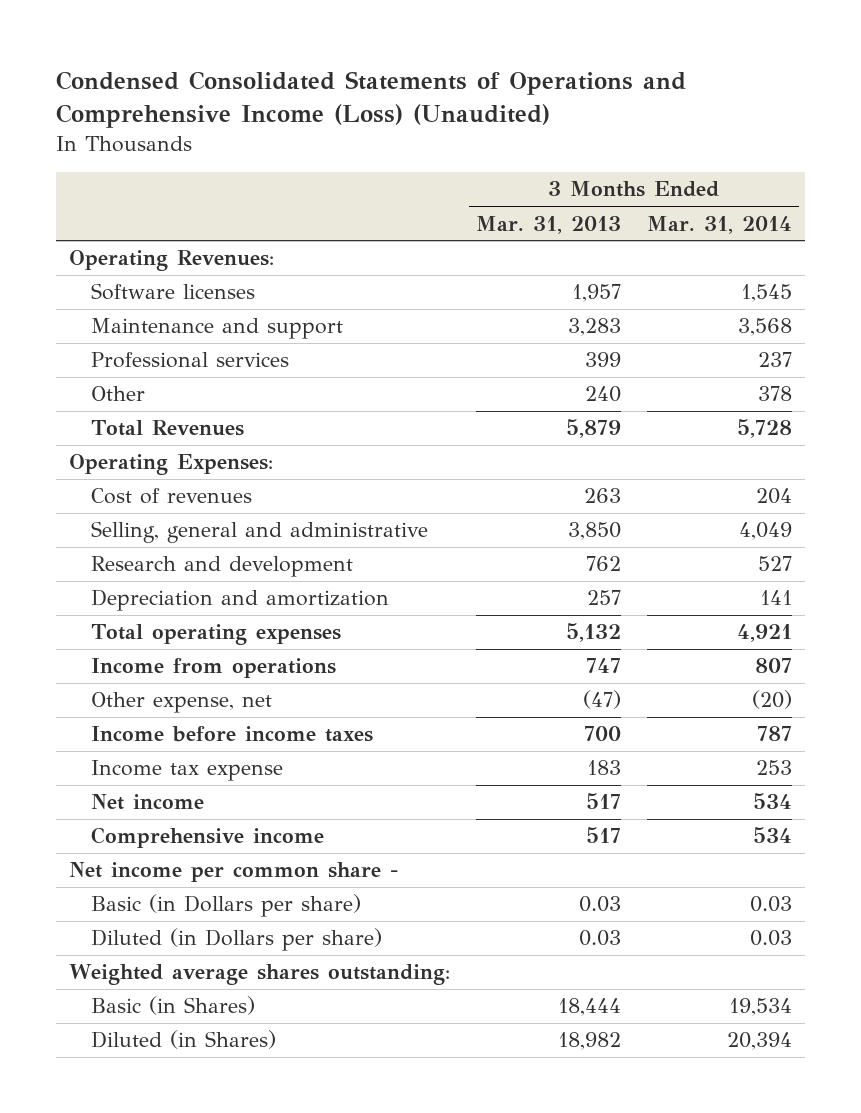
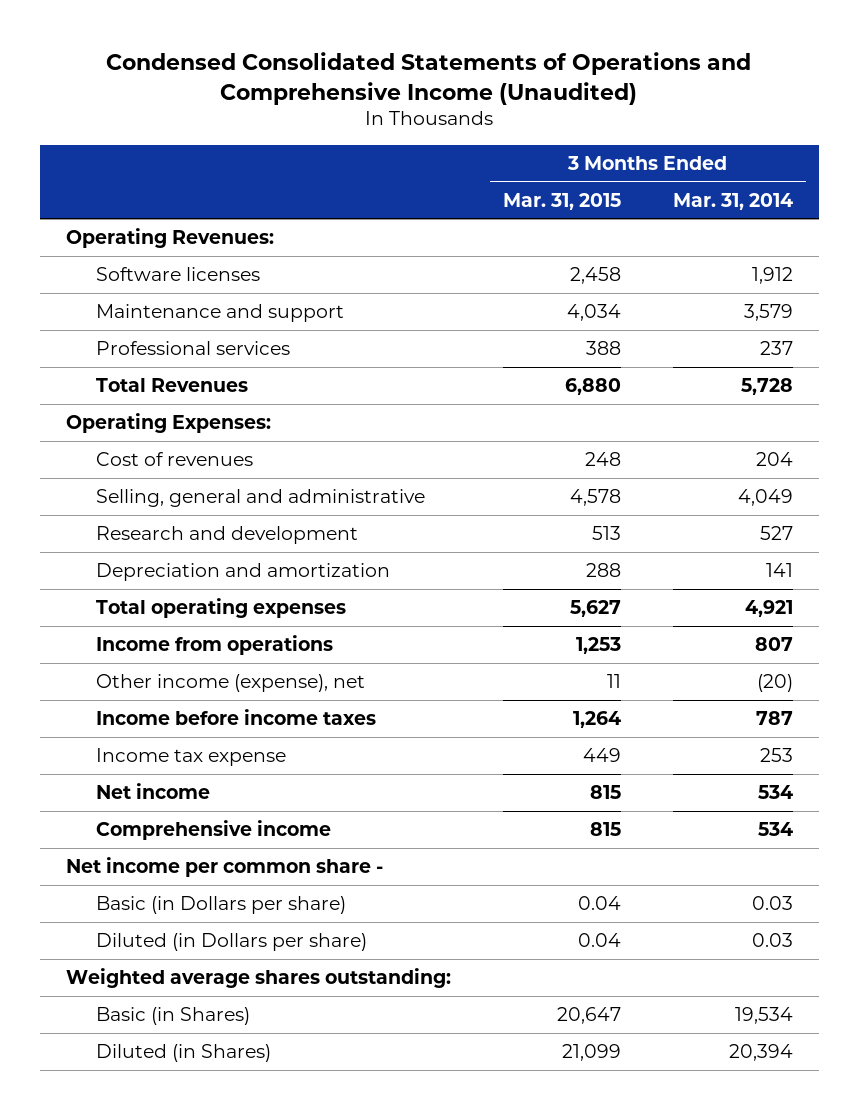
[55,70,686,128] Condensed Consolidated Statements of Operations and Comprehensive Income (Loss) (Unaudited) -> [106,51,752,105] Condensed Consolidated Statements of Operations and Comprehensive Income (Unaudited)
[475,215,621,234] Mar. 31, 2013 -> none
none -> [502,192,621,210] Mar. 31, 2015
[741,284,793,303] 1,545 -> [751,267,793,285] 1,912
[738,318,793,337] 3,568 -> [743,304,793,322] 3,579
[91,386,146,402] Other -> none
[91,692,273,714] Other expense, net -> [96,674,366,693] Other income (expense), net

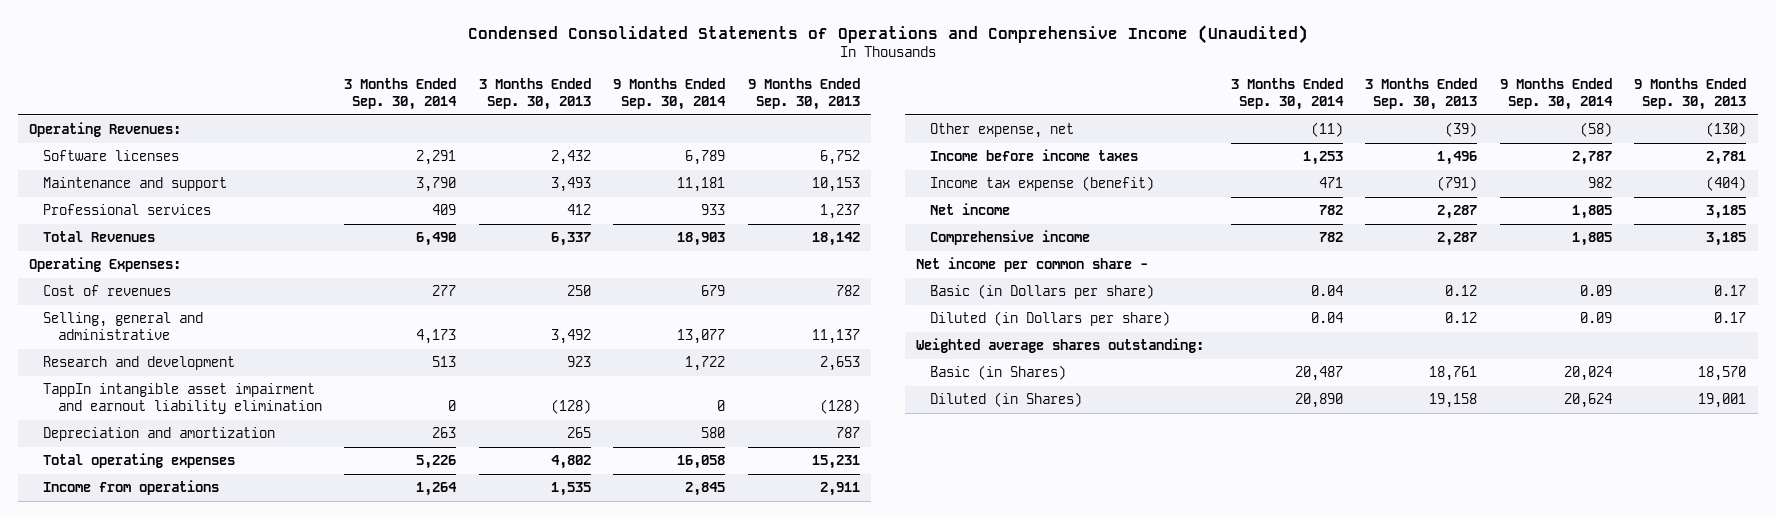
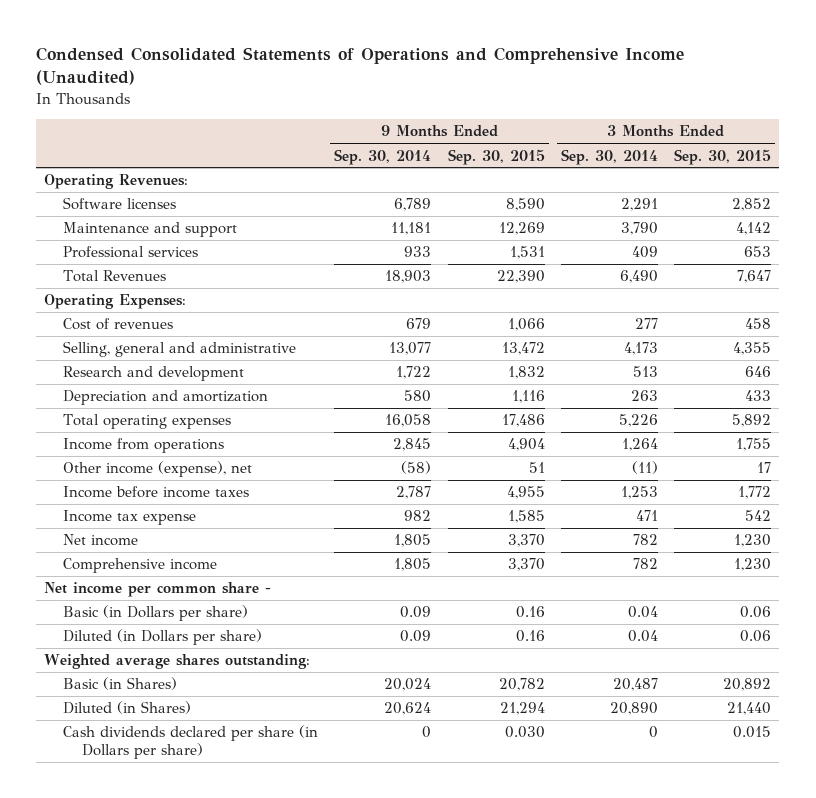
[478,77,591,110] 3 Months Ended Sep. 30, 2013 -> none
[747,77,860,110] 9 Months Ended Sep. 30, 2013 -> none
none -> [447,148,545,165] Sep. 30, 2015
none -> [674,148,772,165] Sep. 30, 2015
[43,383,322,415] TappIn intangible asset impairment and earnout liability elimination -> none
[930,123,1075,139] Other expense, net -> [63,461,253,478] Other income (expense), net
[930,176,1155,192] Income tax expense (benefit) -> [63,510,197,526] Income tax expense
none -> [63,725,319,760] Cash dividends declared per share (in Dollars per share)

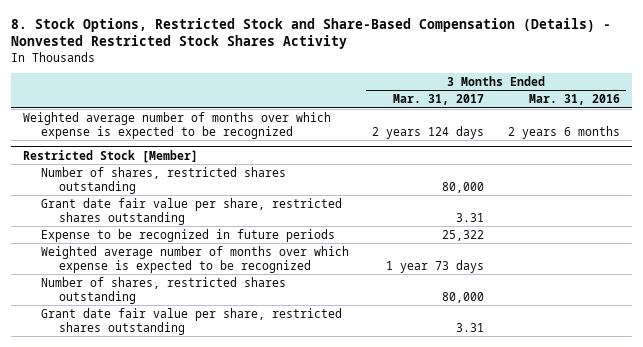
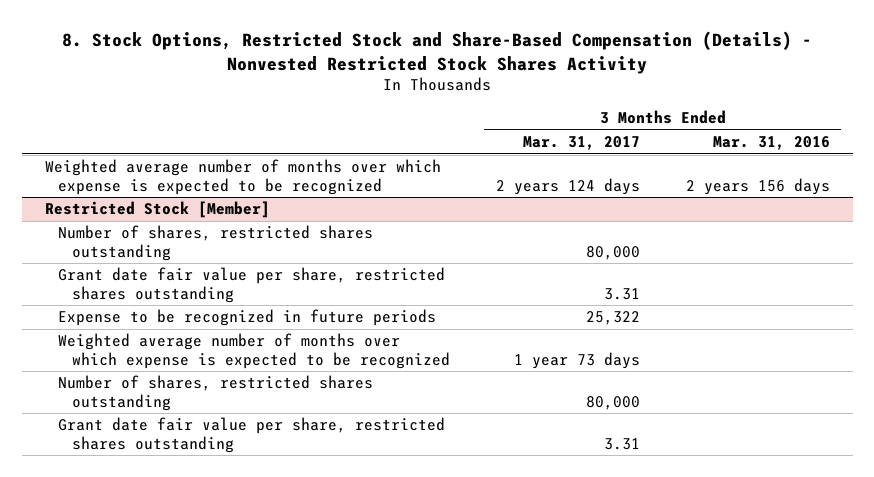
[507,125,620,139] 2 years 6 months -> [685,177,830,195] 2 years 156 days

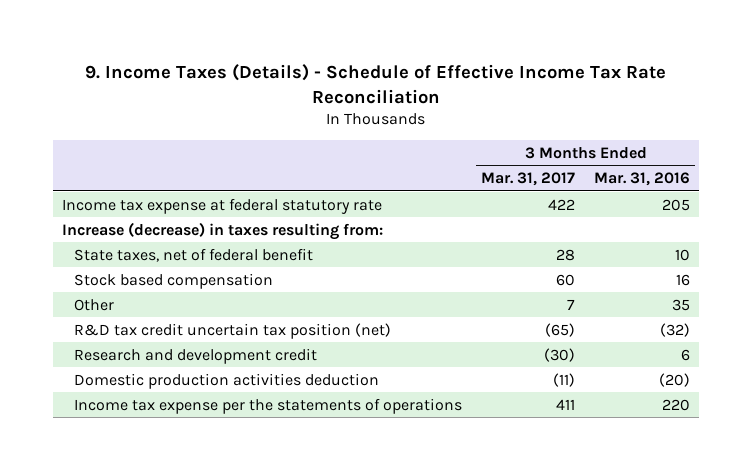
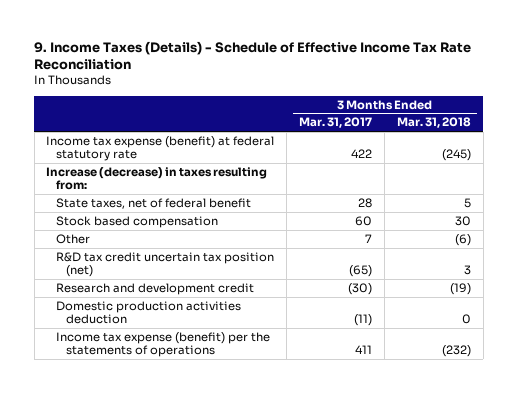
[593,172,690,187] Mar. 31, 2016 -> none
none -> [396,117,471,129] Mar. 31, 2018
[61,197,382,214] Income tax expense at federal statutory rate -> [46,136,275,162] Income tax expense (benefit) at federal statutory rate
[74,397,463,414] Income tax expense per the statements of operations -> [56,332,271,358] Income tax expense (benefit) per the statements of operations

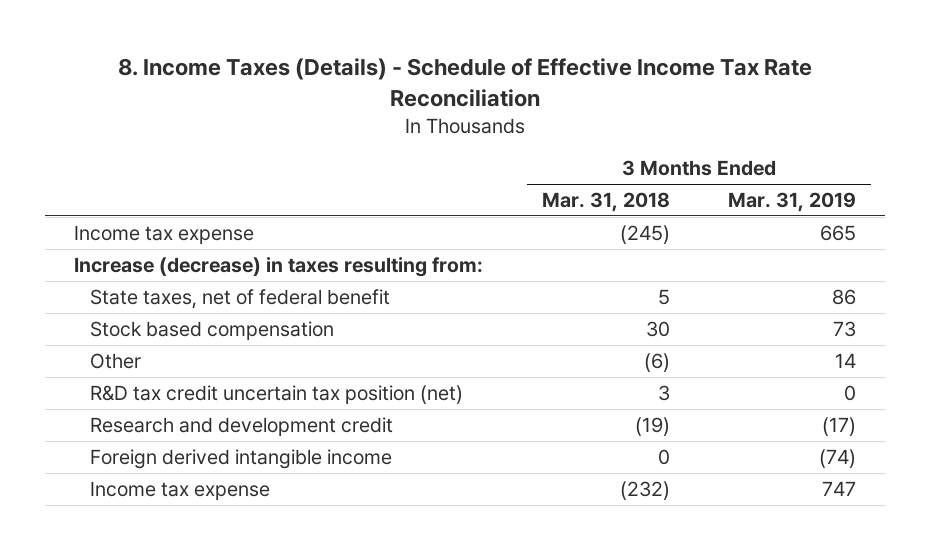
[34,40,472,71] 9. Income Taxes (Details) - Schedule of Effective Income Tax Rate Reconciliation -> [118,58,813,108] 8. Income Taxes (Details) - Schedule of Effective Income Tax Rate Reconciliation
[299,117,373,129] Mar. 31, 2017 -> none
none -> [728,191,857,212] Mar. 31, 2019
[46,136,275,162] Income tax expense (benefit) at federal statutory rate -> [73,224,254,244] Income tax expense
[56,301,242,325] Domestic production activities deduction -> none
none -> [90,448,393,469] Foreign derived intangible income
[56,332,271,358] Income tax expense (benefit) per the statements of operations -> [90,480,271,500] Income tax expense

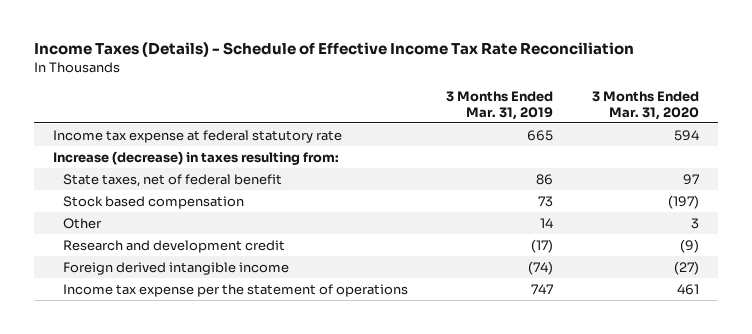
[118,58,813,108] 8. Income Taxes (Details) - Schedule of Effective Income Tax Rate Reconciliation -> [34,42,635,58] Income Taxes (Details) - Schedule of Effective Income Tax Rate Reconciliation
[541,191,670,212] Mar. 31, 2018 -> none
none -> [591,90,699,120] 3 Months Ended Mar. 31, 2020
[73,224,254,244] Income tax expense -> [53,129,343,143] Income tax expense at federal statutory rate
[90,384,464,404] R&D tax credit uncertain tax position (net) -> none
[90,480,271,500] Income tax expense -> [63,283,409,297] Income tax expense per the statement of operations

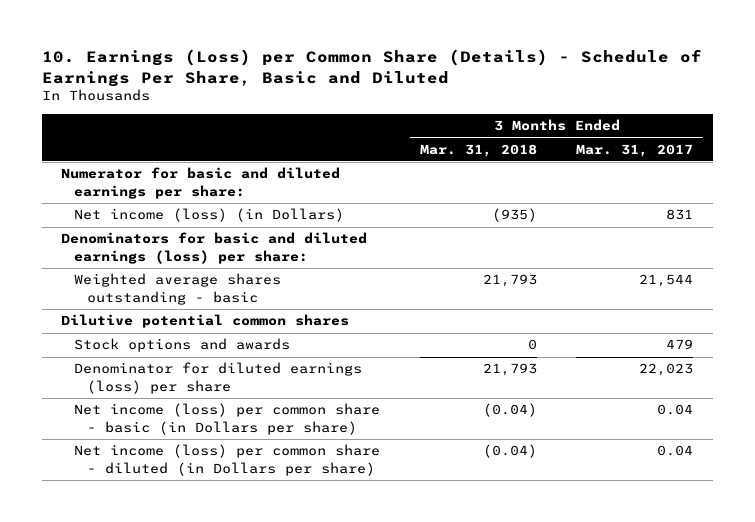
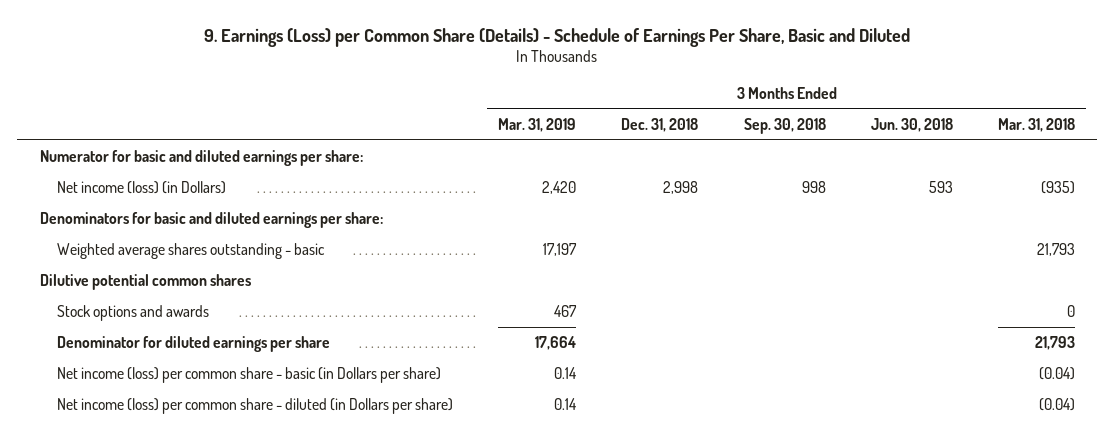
[41,49,702,87] 10. Earnings (Loss) per Common Share (Details) - Schedule of Earnings Per Share, Basic and Diluted -> [204,27,911,47] 9. Earnings (Loss) per Common Share (Details) - Schedule of Earnings Per Share, Basic and Diluted
[576,143,694,157] Mar. 31, 2017 -> none
none -> [498,117,577,132] Mar. 31, 2019
none -> [621,117,699,132] Dec. 31, 2018
none -> [743,117,826,134] Sep. 30, 2018
none -> [870,117,953,132] Jun. 30, 2018
[61,232,368,264] Denominators for basic and diluted earnings (loss) per share: -> [40,212,384,229] Denominators for basic and diluted earnings per share:
[74,362,363,394] Denominator for diluted earnings (loss) per share -> [57,336,331,353] Denominator for diluted earnings per share

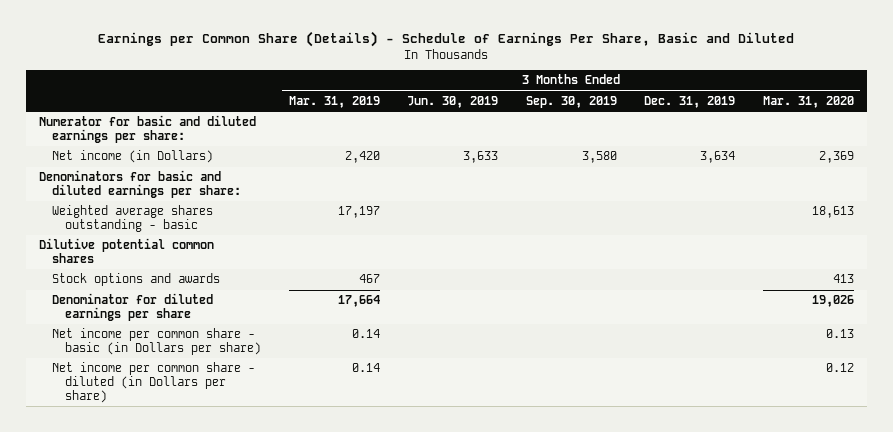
[204,27,911,47] 9. Earnings (Loss) per Common Share (Details) - Schedule of Earnings Per Share, Basic and Diluted -> [98,31,795,48] Earnings per Common Share (Details) - Schedule of Earnings Per Share, Basic and Diluted
[621,117,699,132] Dec. 31, 2018 -> none
[743,117,826,134] Sep. 30, 2018 -> none
[870,117,953,132] Jun. 30, 2018 -> none
[997,117,1075,132] Mar. 31, 2018 -> none
none -> [407,96,499,109] Jun. 30, 2019
none -> [525,96,617,109] Sep. 30, 2019
none -> [644,96,736,109] Dec. 31, 2019
none -> [762,96,854,109] Mar. 31, 2020
[57,181,227,195] Net income (loss) (in Dollars) -> [52,150,214,164] Net income (in Dollars)
[57,367,442,384] Net income (loss) per common share - basic (in Dollars per share) -> [52,328,262,356] Net income per common share - basic (in Dollars per share)
[57,398,454,415] Net income (loss) per common share - diluted (in Dollars per share) -> [52,362,256,403] Net income per common share - diluted (in Dollars per share)

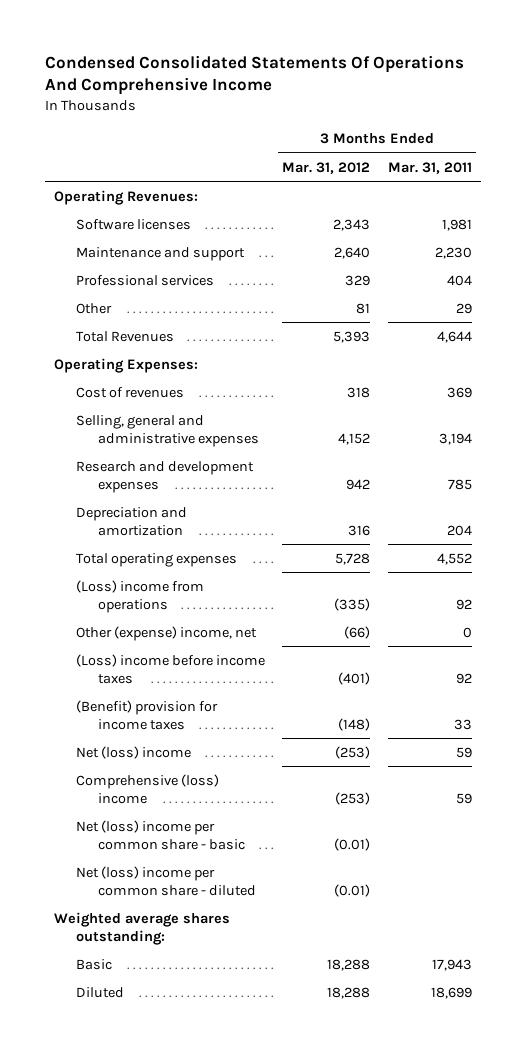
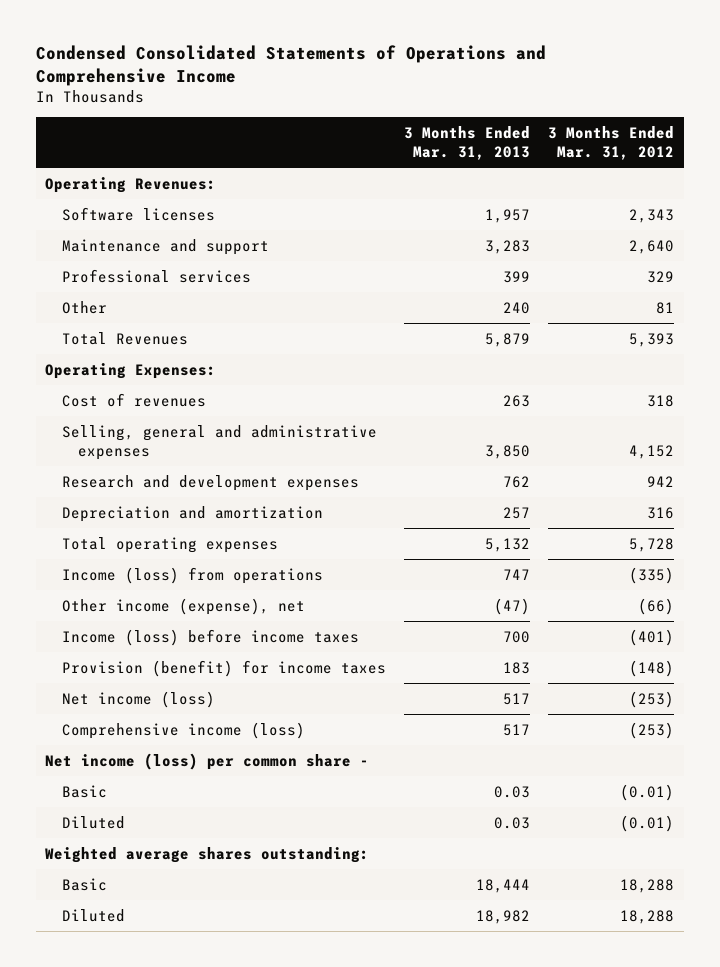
[45,54,465,96] Condensed Consolidated Statements Of Operations And Comprehensive Income -> [36,45,547,87] Condensed Consolidated Statements of Operations and Comprehensive Income
[387,161,472,174] Mar. 31, 2011 -> none
none -> [404,125,531,160] 3 Months Ended Mar. 31, 2013
[75,579,204,613] (Loss) income from operations -> [61,566,323,584] Income (loss) from operations
[75,625,257,641] Other (expense) income, net -> [61,597,305,615] Other income (expense), net
[75,653,265,684] (Loss) income before income taxes -> [61,628,359,646] Income (loss) before income taxes
[75,699,218,730] (Benefit) provision for income taxes -> [61,659,386,677] Provision (benefit) for income taxes
[75,745,191,759] Net (loss) income -> [61,690,215,708] Net income (loss)
[75,773,219,804] Comprehensive (loss) income -> [61,721,305,739] Comprehensive income (loss)
none -> [45,752,370,770] Net income (loss) per common share -
[75,819,246,850] Net (loss) income per common share - basic -> [61,784,107,798] Basic
[75,865,257,896] Net (loss) income per common share - diluted -> [61,815,125,829] Diluted

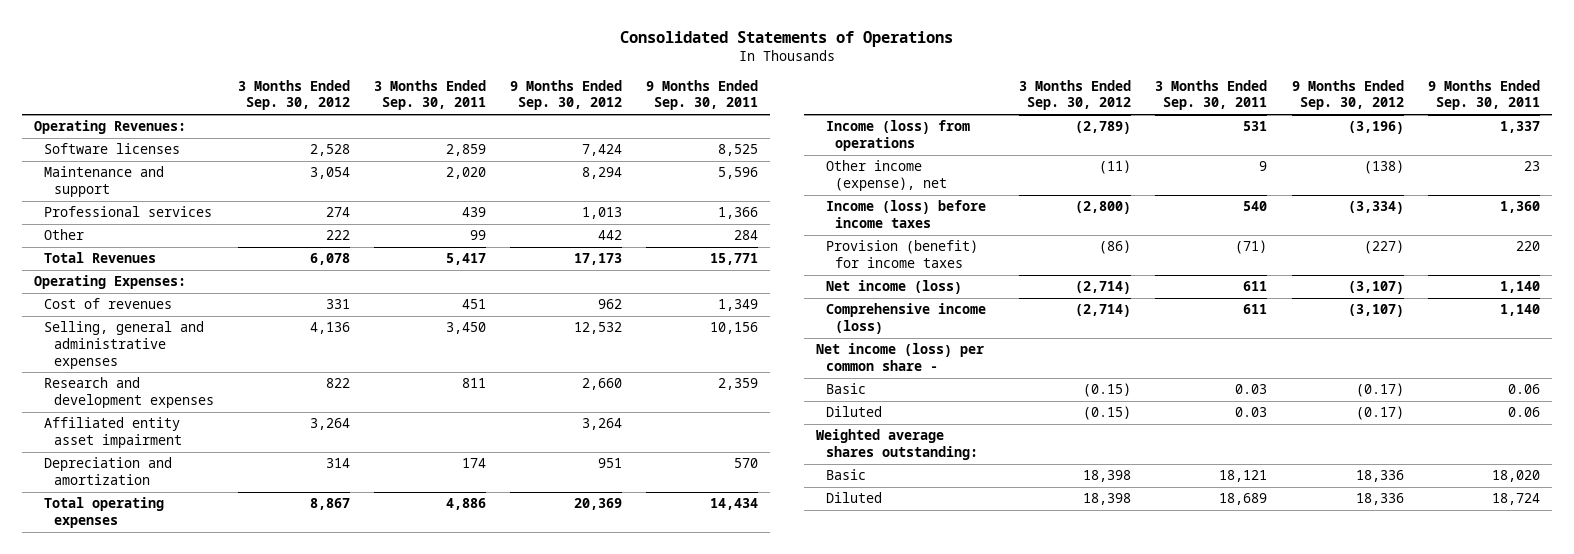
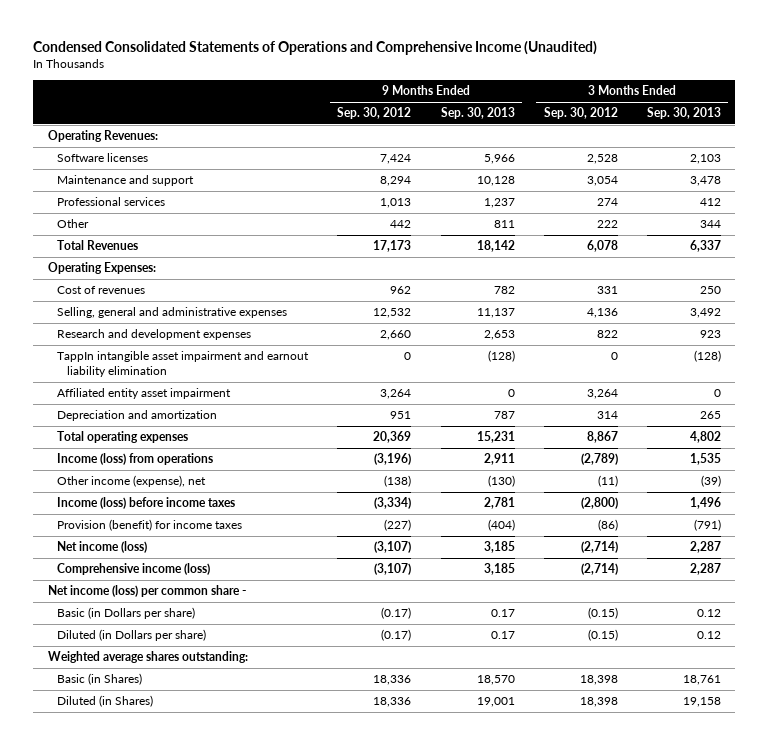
[619,30,953,47] Consolidated Statements of Operations -> [33,41,598,56] Condensed Consolidated Statements of Operations and Comprehensive Income (Unaudited)
[373,79,486,111] 3 Months Ended Sep. 30, 2011 -> none
[646,79,759,111] 9 Months Ended Sep. 30, 2011 -> none
none -> [440,107,515,120] Sep. 30, 2013
none -> [646,107,721,120] Sep. 30, 2013
none -> [57,351,310,378] TappIn intangible asset impairment and earnout liability elimination
[825,383,866,395] Basic -> [57,607,196,620] Basic (in Dollars per share)
[825,406,882,418] Diluted -> [57,629,207,642] Diluted (in Dollars per share)
[825,469,866,481] Basic -> [57,673,143,686] Basic (in Shares)
[825,492,882,504] Diluted -> [57,695,154,708] Diluted (in Shares)

